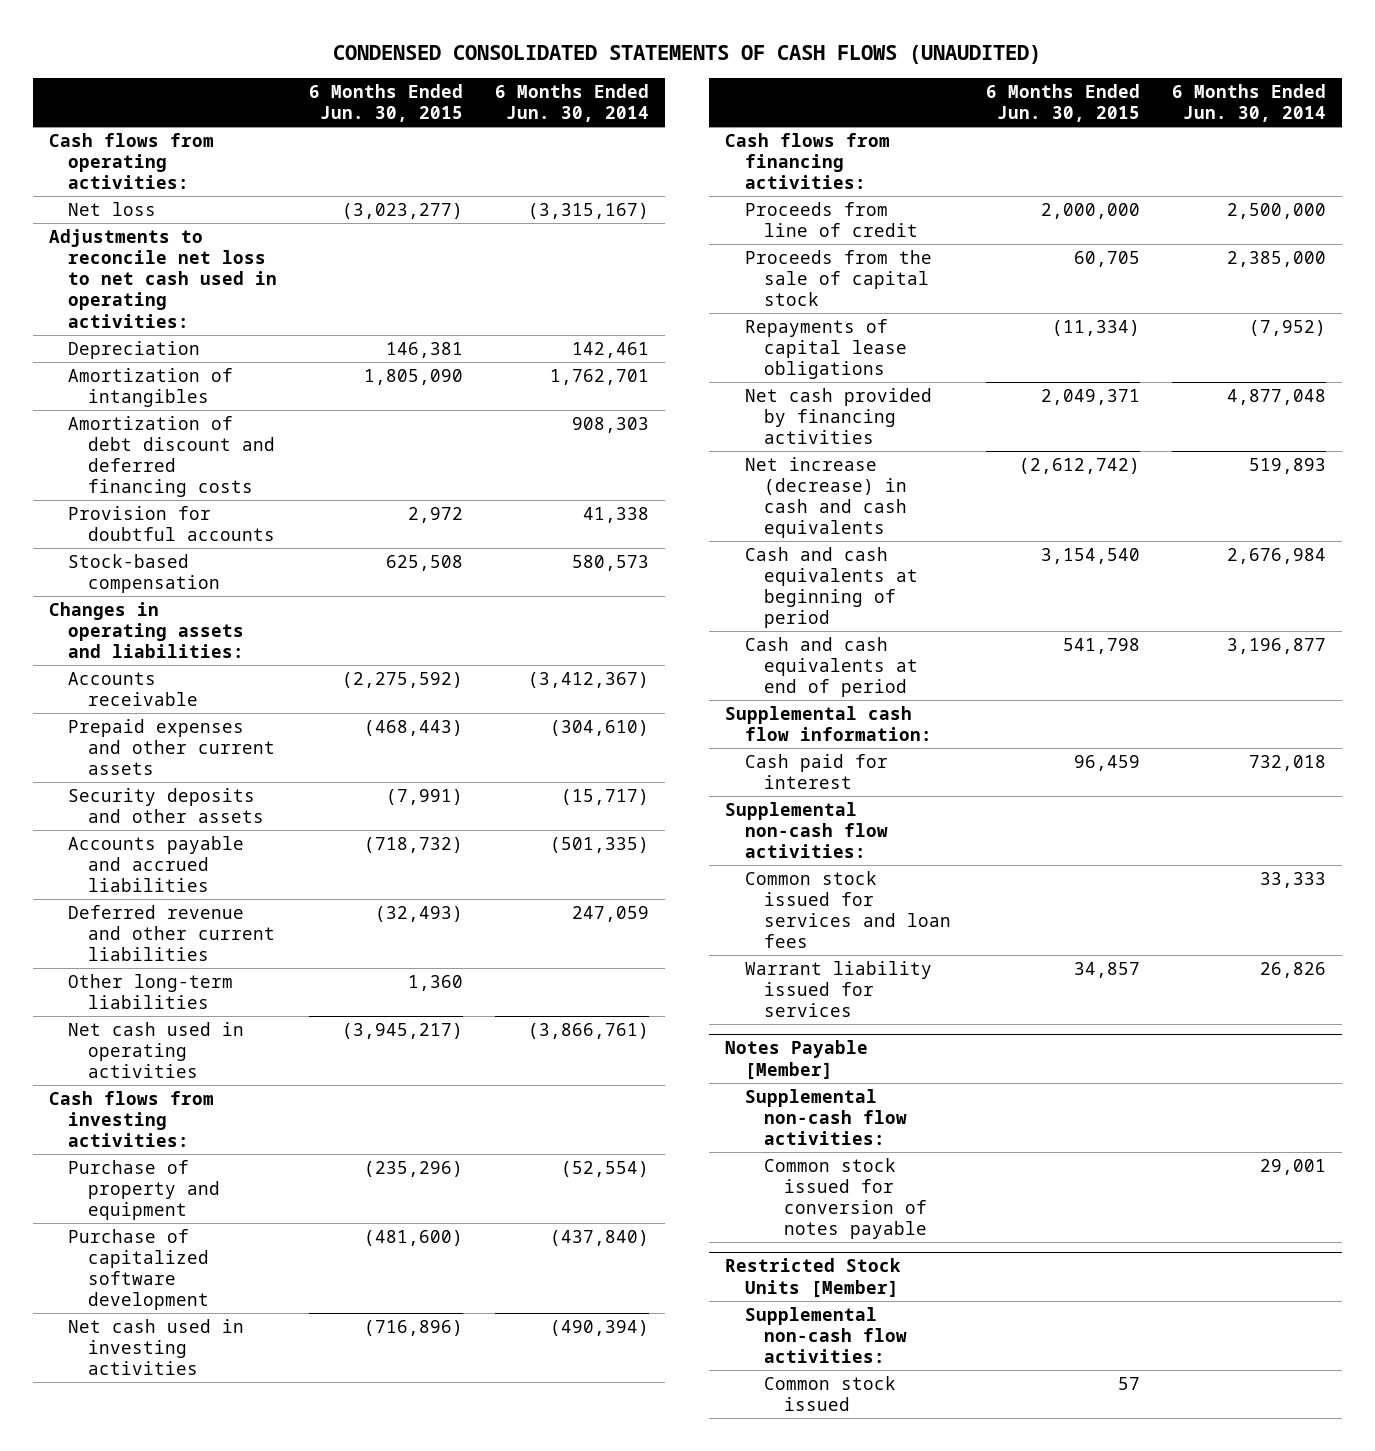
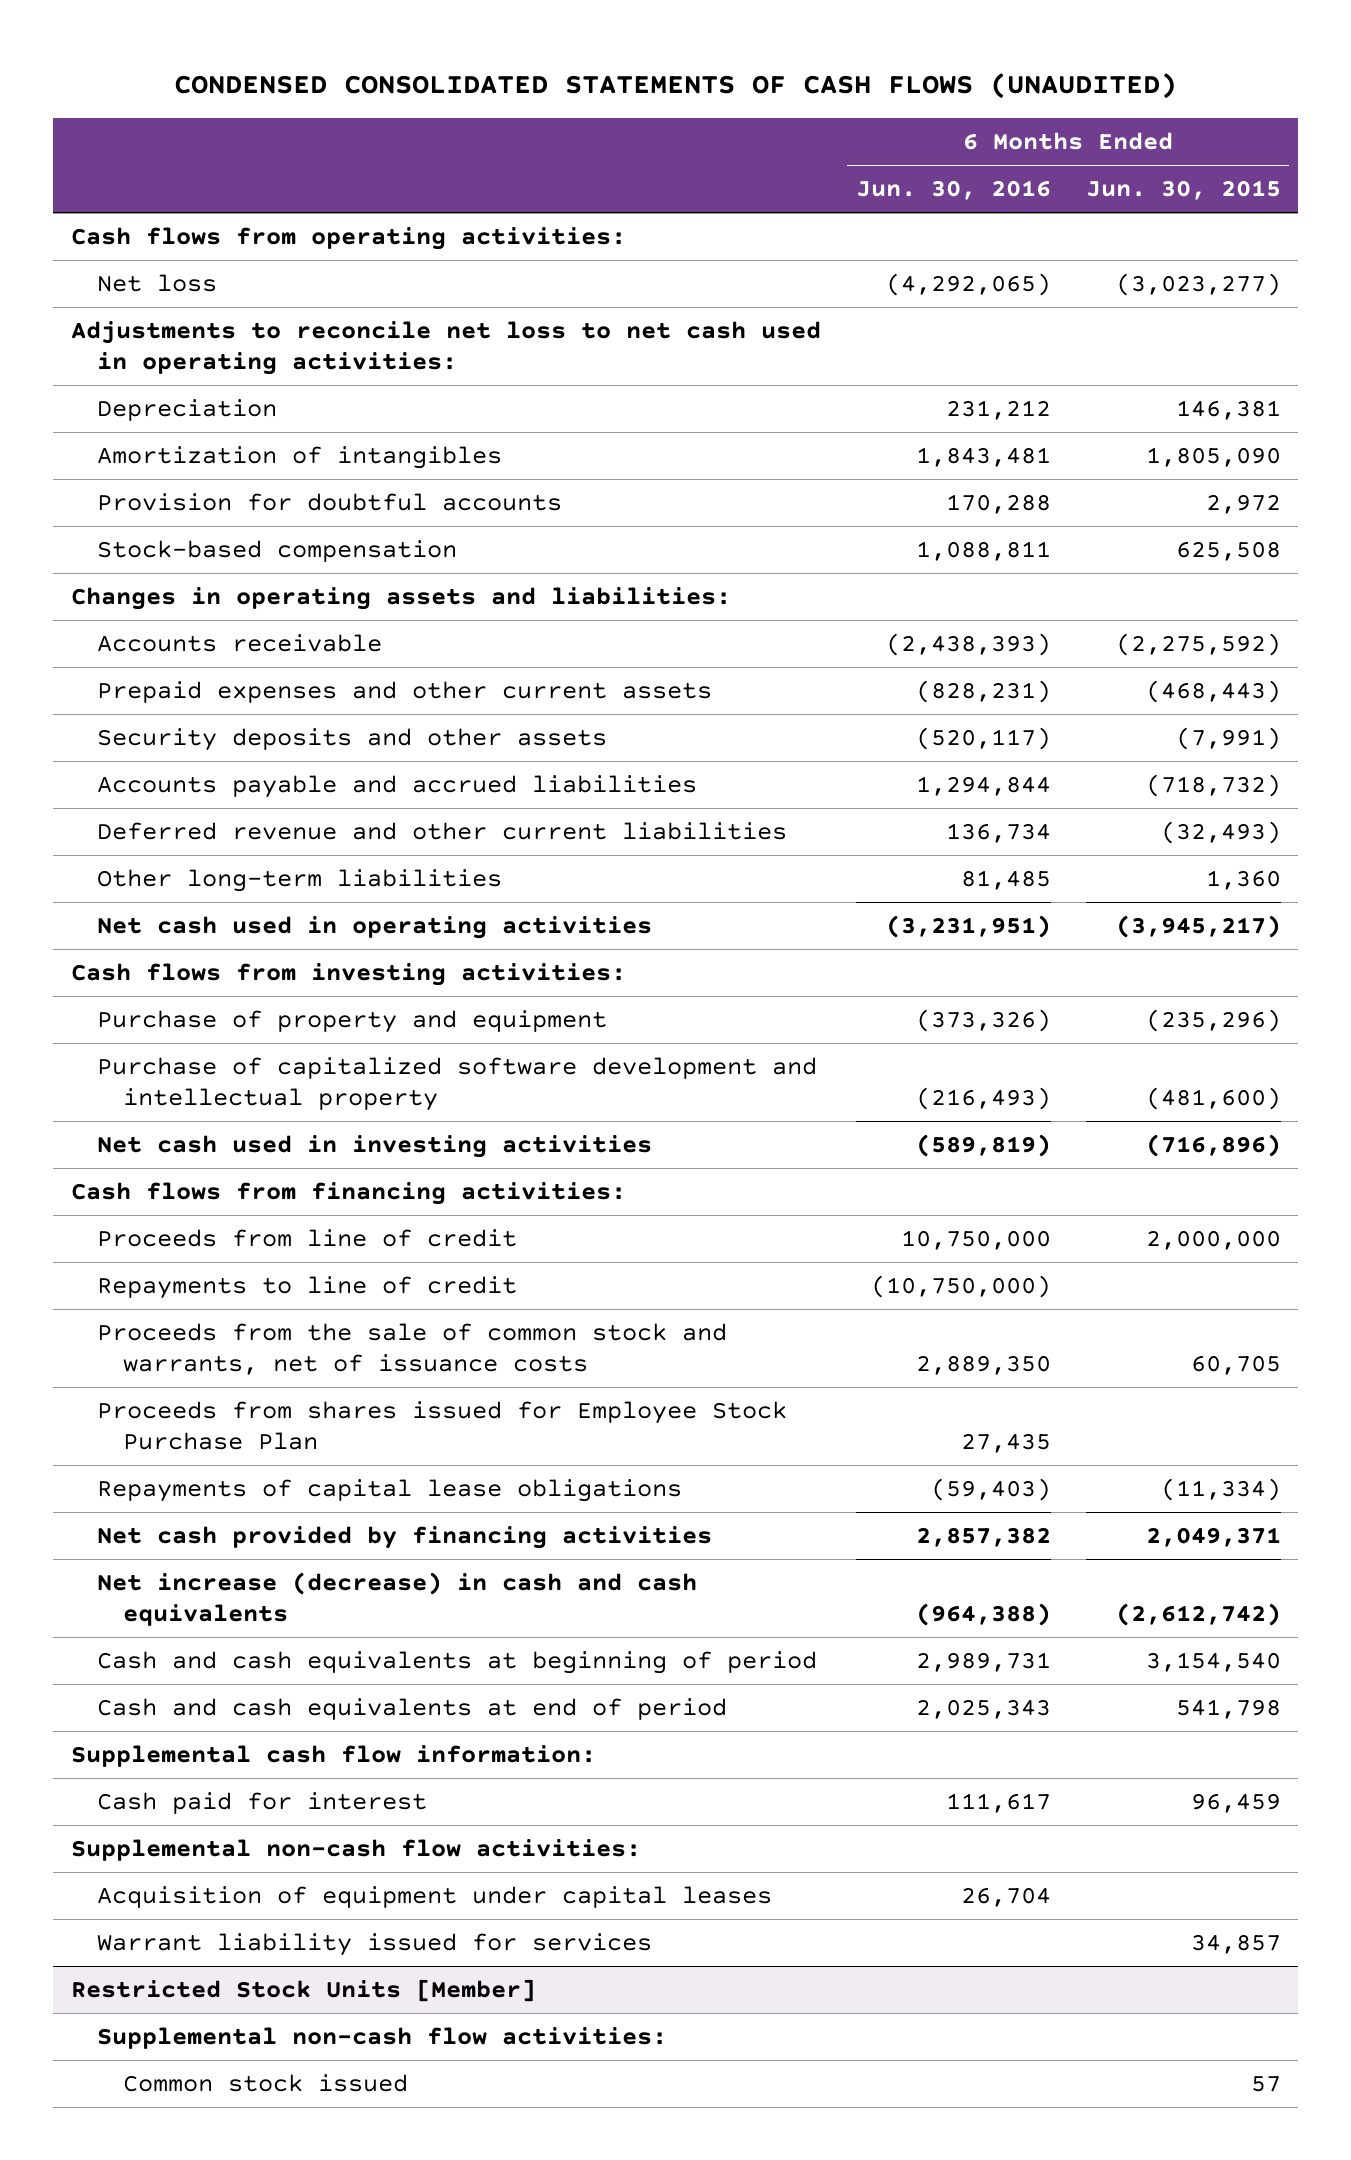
[495,83,650,123] 6 Months Ended Jun. 30, 2014 -> none
none -> [855,180,1051,201] Jun. 30, 2016
[68,415,275,498] Amortization of debt discount and deferred financing costs -> none
[68,1228,209,1311] Purchase of capitalized software development -> [97,1057,818,1111] Purchase of capitalized software development and intellectual property
none -> [97,1276,518,1300] Repayments to line of credit
[744,249,932,307] Proceeds from the sale of capital stock -> [97,1323,728,1375] Proceeds from the sale of common stock and warrants, net of issuance costs
none -> [97,1401,788,1450] Proceeds from shares issued for Employee Stock Purchase Plan
[744,870,952,949] Common stock issued for services and loan fees -> none
none -> [97,1886,773,1909] Acquisition of equipment under capital leases
[725,1040,869,1080] Notes Payable [Member] -> none
[744,1088,908,1146] Supplemental non-cash flow activities: -> none
[764,1157,927,1240] Common stock issued for conversion of notes payable -> none

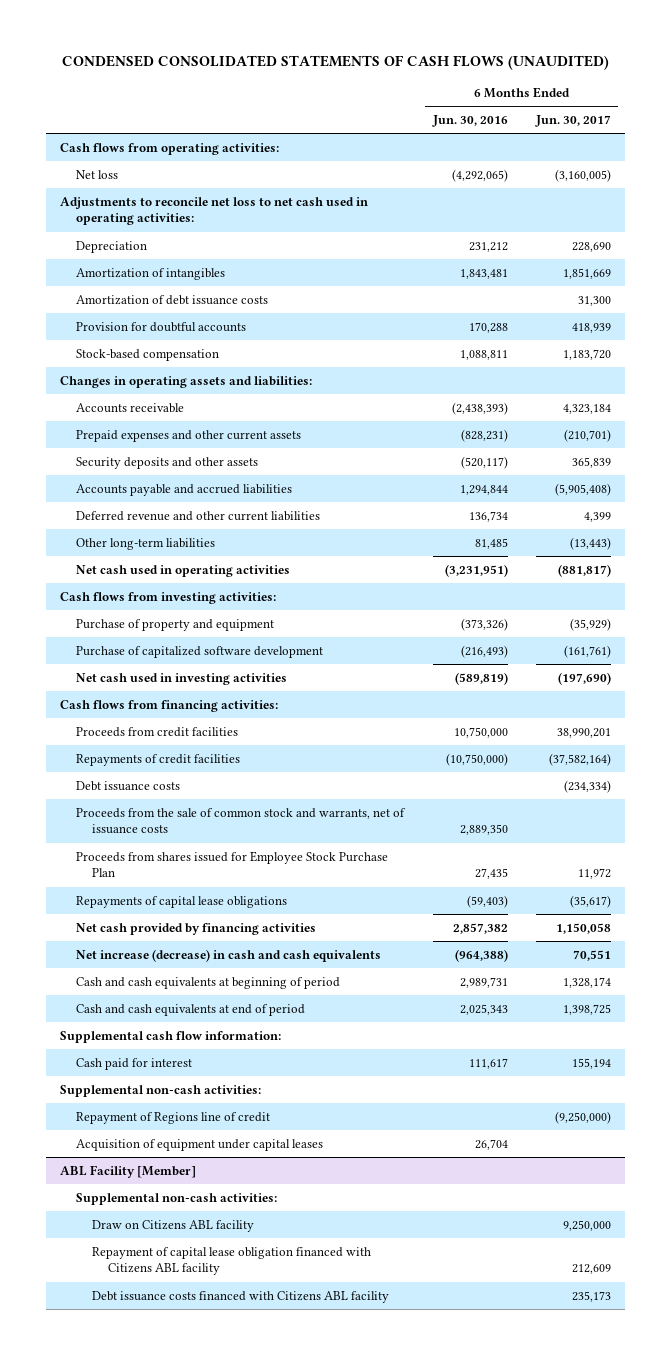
[1085,180,1281,201] Jun. 30, 2015 -> none
none -> [535,115,612,128] Jun. 30, 2017
none -> [76,294,269,305] Amortization of debt issuance costs
[97,1057,818,1111] Purchase of capitalized software development and intellectual property -> [76,645,324,658] Purchase of capitalized software development
[97,1229,518,1248] Proceeds from line of credit -> [76,726,239,737] Proceeds from credit facilities
[97,1276,518,1300] Repayments to line of credit -> [76,753,241,766] Repayments of credit facilities
none -> [76,780,181,791] Debt issuance costs
[70,1839,641,1862] Supplemental non-cash flow activities: -> [60,1084,262,1097] Supplemental non-cash activities:
none -> [76,1111,271,1124] Repayment of Regions line of credit
[97,1933,653,1957] Warrant liability issued for services -> none
[70,1979,536,2003] Restricted Stock Units [Member] -> none
[123,2074,409,2093] Common stock issued -> none
none -> [60,1164,197,1178] ABL Facility [Member]
[97,2027,668,2050] Supplemental non-cash flow activities: -> [76,1192,278,1205] Supplemental non-cash activities:
none -> [91,1219,254,1232] Draw on Citizens ABL facility
none -> [91,1246,371,1276] Repayment of capital lease obligation financed with Citizens ABL facility
none -> [91,1290,389,1303] Debt issuance costs financed with Citizens ABL facility

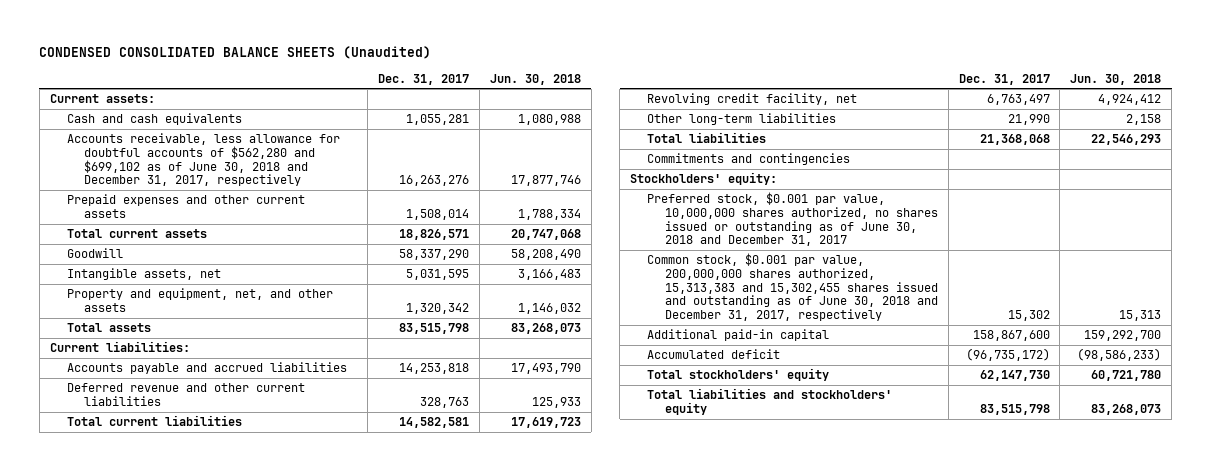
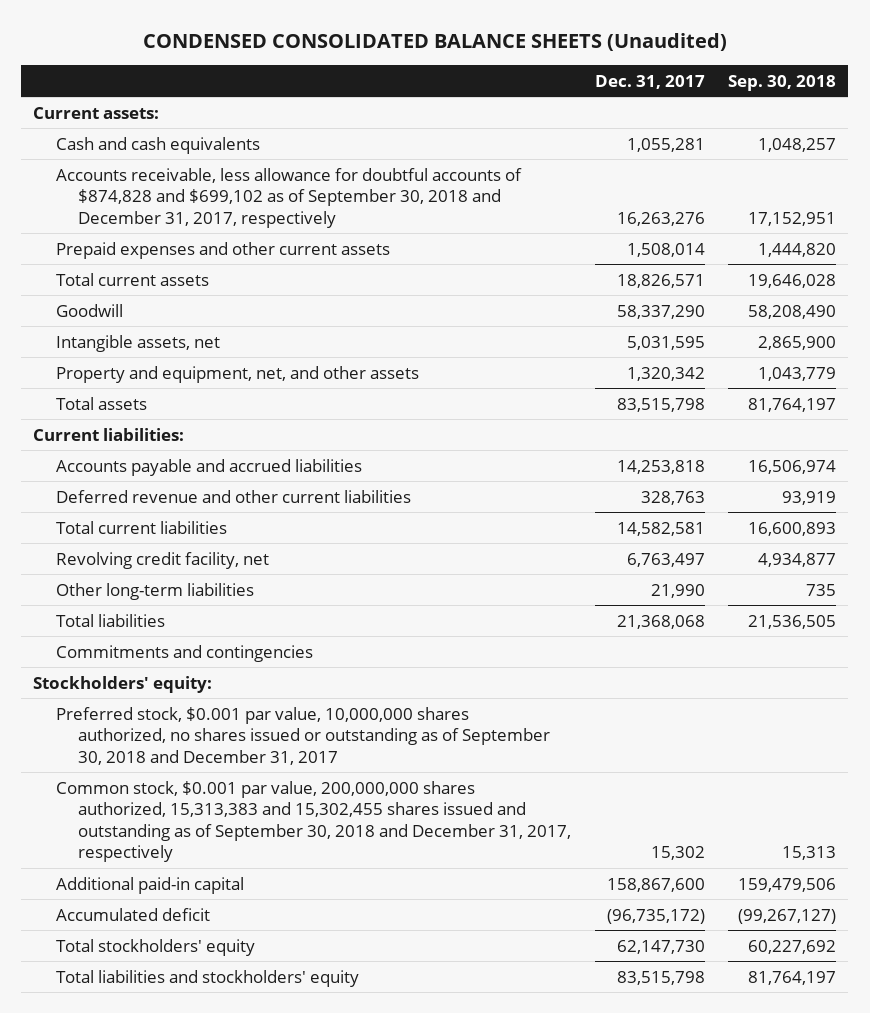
[489,73,581,85] Jun. 30, 2018 -> none
none -> [728,74,837,91] Sep. 30, 2018
[66,133,340,187] Accounts receivable, less allowance for doubtful accounts of $562,280 and $699,102 as of June 30, 2018 and December 31, 2017, respectively -> [55,167,522,228] Accounts receivable, less allowance for doubtful accounts of $874,828 and $699,102 as of September 30, 2018 and December 31, 2017, respectively
[647,192,938,247] Preferred stock, $0.001 par value, 10,000,000 shares authorized, no shares issued or outstanding as of June 30, 2018 and December 31, 2017 -> [55,706,551,765] Preferred stock, $0.001 par value, 10,000,000 shares authorized, no shares issued or outstanding as of September 30, 2018 and December 31, 2017
[647,253,938,322] Common stock, $0.001 par value, 200,000,000 shares authorized, 15,313,383 and 15,302,455 shares issued and outstanding as of June 30, 2018 and December 31, 2017, respectively -> [55,780,572,863] Common stock, $0.001 par value, 200,000,000 shares authorized, 15,313,383 and 15,302,455 shares issued and outstanding as of September 30, 2018 and December 31, 2017, respectively

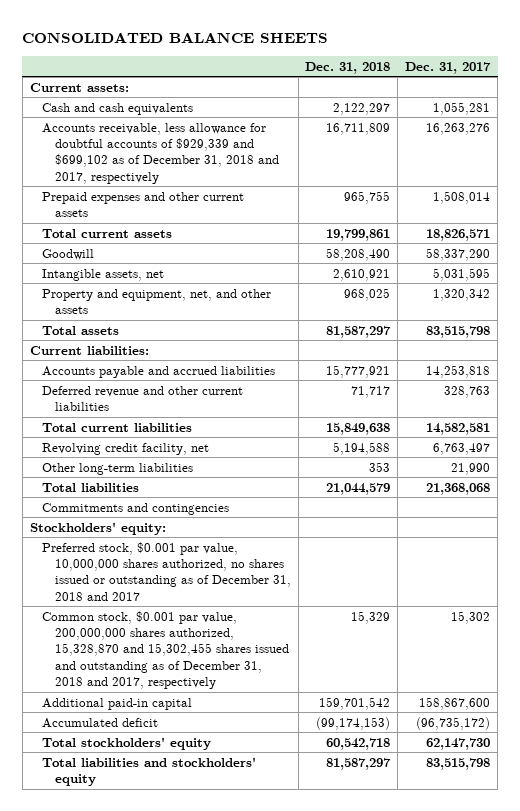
[142,32,727,51] CONDENSED CONSOLIDATED BALANCE SHEETS (Unaudited) -> [22,31,329,43] CONSOLIDATED BALANCE SHEETS
[728,74,837,91] Sep. 30, 2018 -> none
none -> [305,61,391,74] Dec. 31, 2018
[55,167,522,228] Accounts receivable, less allowance for doubtful accounts of $874,828 and $699,102 as of September 30, 2018 and December 31, 2017, respectively -> [42,122,279,184] Accounts receivable, less allowance for doubtful accounts of $929,339 and $699,102 as of December 31, 2018 and 2017, respectively
[55,706,551,765] Preferred stock, $0.001 par value, 10,000,000 shares authorized, no shares issued or outstanding as of September 30, 2018 and December 31, 2017 -> [42,541,291,601] Preferred stock, $0.001 par value, 10,000,000 shares authorized, no shares issued or outstanding as of December 31, 2018 and 2017
[55,780,572,863] Common stock, $0.001 par value, 200,000,000 shares authorized, 15,313,383 and 15,302,455 shares issued and outstanding as of September 30, 2018 and December 31, 2017, respectively -> [42,610,289,690] Common stock, $0.001 par value, 200,000,000 shares authorized, 15,328,870 and 15,302,455 shares issued and outstanding as of December 31, 2018 and 2017, respectively

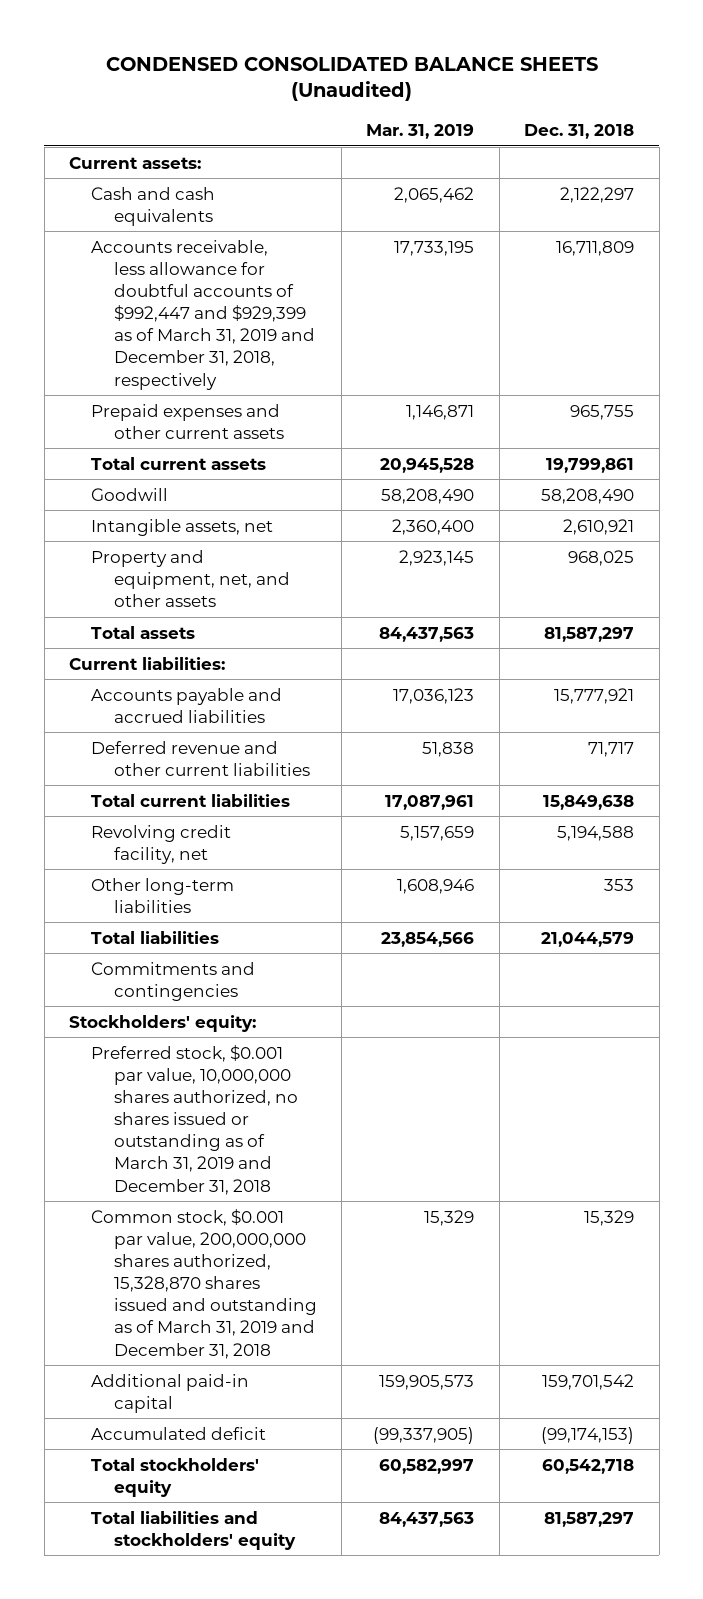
[22,31,329,43] CONSOLIDATED BALANCE SHEETS -> [105,56,598,102] CONDENSED CONSOLIDATED BALANCE SHEETS (Unaudited)
[405,61,492,74] Dec. 31, 2017 -> none
none -> [366,124,475,140] Mar. 31, 2019
[42,122,279,184] Accounts receivable, less allowance for doubtful accounts of $929,339 and $699,102 as of December 31, 2018 and 2017, respectively -> [91,239,315,390] Accounts receivable, less allowance for doubtful accounts of $992,447 and $929,399 as of March 31, 2019 and December 31, 2018, respectively
[42,541,291,601] Preferred stock, $0.001 par value, 10,000,000 shares authorized, no shares issued or outstanding as of December 31, 2018 and 2017 -> [91,1044,298,1195] Preferred stock, $0.001 par value, 10,000,000 shares authorized, no shares issued or outstanding as of March 31, 2019 and December 31, 2018
[42,610,289,690] Common stock, $0.001 par value, 200,000,000 shares authorized, 15,328,870 and 15,302,455 shares issued and outstanding as of December 31, 2018 and 2017, respectively -> [91,1208,317,1359] Common stock, $0.001 par value, 200,000,000 shares authorized, 15,328,870 shares issued and outstanding as of March 31, 2019 and December 31, 2018

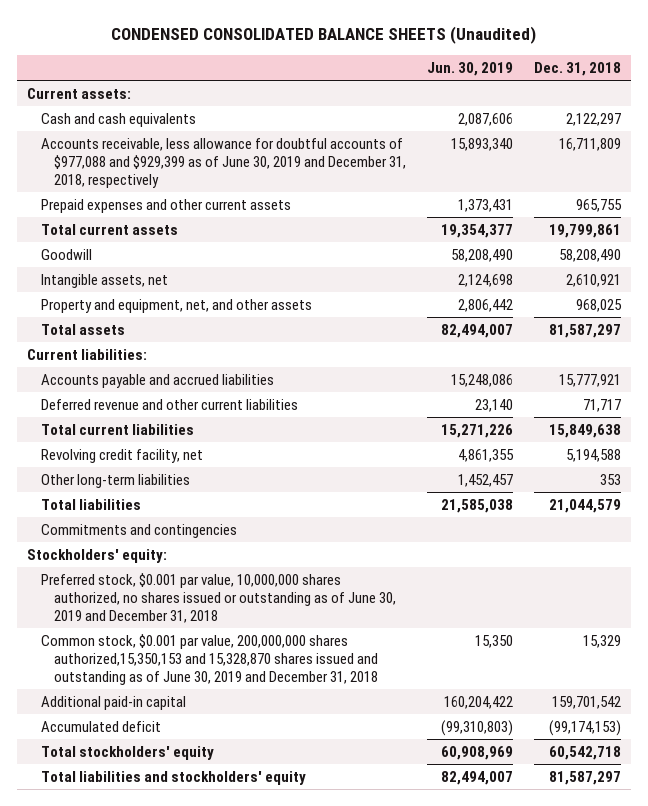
[366,124,475,140] Mar. 31, 2019 -> none
none -> [426,61,513,76] Jun. 30, 2019
[91,239,315,390] Accounts receivable, less allowance for doubtful accounts of $992,447 and $929,399 as of March 31, 2019 and December 31, 2018, respectively -> [40,137,407,188] Accounts receivable, less allowance for doubtful accounts of $977,088 and $929,399 as of June 30, 2019 and December 31, 2018, respectively
[91,1044,298,1195] Preferred stock, $0.001 par value, 10,000,000 shares authorized, no shares issued or outstanding as of March 31, 2019 and December 31, 2018 -> [40,572,397,623] Preferred stock, $0.001 par value, 10,000,000 shares authorized, no shares issued or outstanding as of June 30, 2019 and December 31, 2018
[91,1208,317,1359] Common stock, $0.001 par value, 200,000,000 shares authorized, 15,328,870 shares issued and outstanding as of March 31, 2019 and December 31, 2018 -> [40,633,379,685] Common stock, $0.001 par value, 200,000,000 shares authorized,15,350,153 and 15,328,870 shares issued and outstanding as of June 30, 2019 and December 31, 2018

